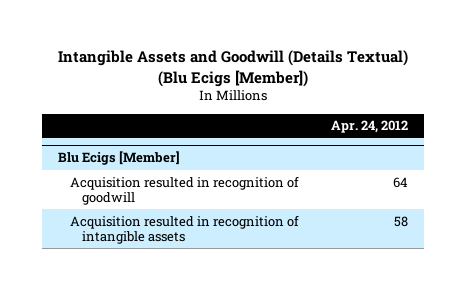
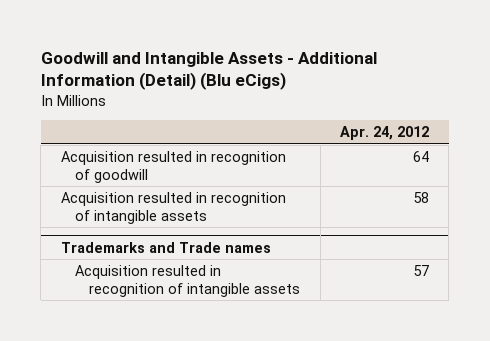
[57,50,408,87] Intangible Assets and Goodwill (Details Textual) (Blu Ecigs [Member]) -> [40,51,377,91] Goodwill and Intangible Assets - Additional Information (Detail) (Blu eCigs)
[57,151,180,166] Blu Ecigs [Member] -> none
none -> [60,241,271,253] Trademarks and Trade names
none -> [75,264,301,297] Acquisition resulted in recognition of intangible assets

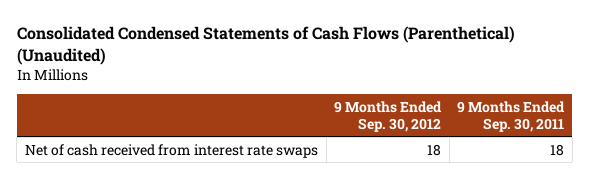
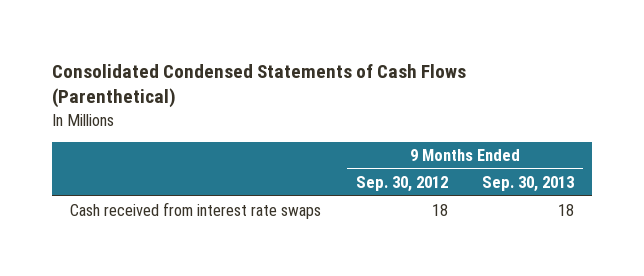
[16,25,515,65] Consolidated Condensed Statements of Cash Flows (Parenthetical) (Unaudited) -> [52,63,467,109] Consolidated Condensed Statements of Cash Flows (Parenthetical)
[457,100,566,132] 9 Months Ended Sep. 30, 2011 -> none
none -> [482,176,575,193] Sep. 30, 2013
[24,143,318,158] Net of cash received from interest rate swaps -> [69,202,321,220] Cash received from interest rate swaps

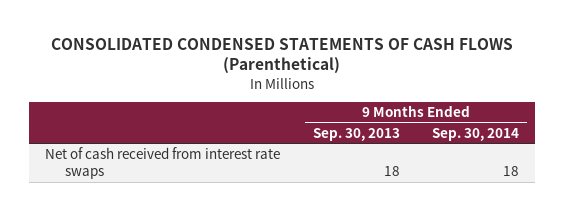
[52,63,467,109] Consolidated Condensed Statements of Cash Flows (Parenthetical) -> [51,37,514,75] CONSOLIDATED CONDENSED STATEMENTS OF CASH FLOWS (Parenthetical)
[355,176,448,193] Sep. 30, 2012 -> none
none -> [432,127,520,141] Sep. 30, 2014
[69,202,321,220] Cash received from interest rate swaps -> [45,147,281,180] Net of cash received from interest rate swaps

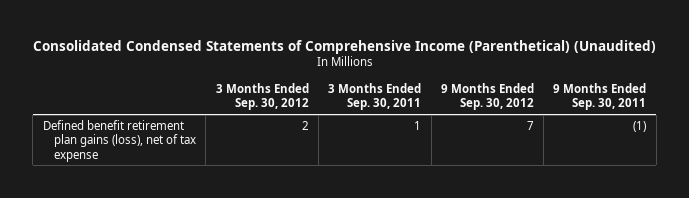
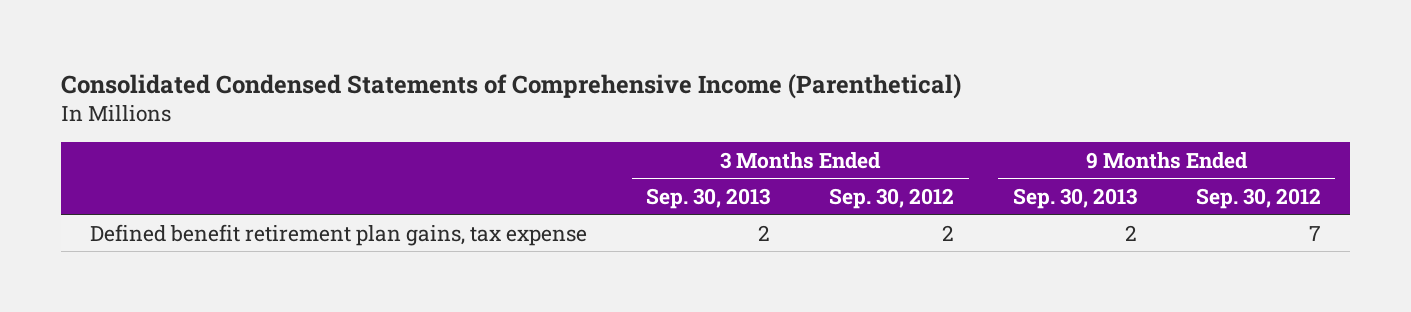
[32,39,656,54] Consolidated Condensed Statements of Comprehensive Income (Parenthetical) (Unaudited) -> [61,74,962,100] Consolidated Condensed Statements of Comprehensive Income (Parenthetical)
[328,83,422,111] 3 Months Ended Sep. 30, 2011 -> none
[553,83,647,111] 9 Months Ended Sep. 30, 2011 -> none
none -> [646,187,771,209] Sep. 30, 2013
none -> [1012,187,1137,209] Sep. 30, 2013
[42,120,197,162] Defined benefit retirement plan gains (loss), net of tax expense -> [90,223,588,246] Defined benefit retirement plan gains, tax expense

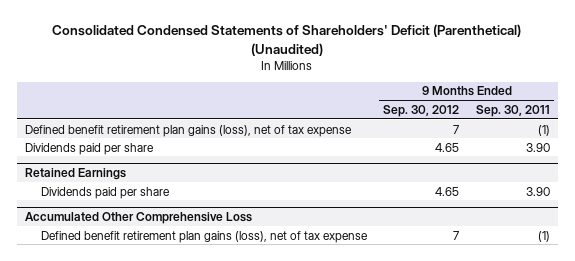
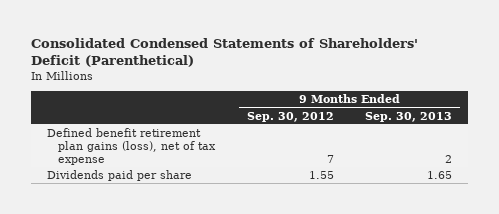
[52,24,522,56] Consolidated Condensed Statements of Shareholders' Deficit (Parenthetical) (Unaudited) -> [30,38,418,68] Consolidated Condensed Statements of Shareholders' Deficit (Parenthetical)
[475,104,550,117] Sep. 30, 2011 -> none
none -> [365,111,453,122] Sep. 30, 2013
[24,167,126,180] Retained Earnings -> none
[40,186,170,199] Dividends paid per share -> none
[24,211,252,224] Accumulated Other Comprehensive Loss -> none
[40,230,368,243] Defined benefit retirement plan gains (loss), net of tax expense -> none
[435,142,460,152] 4.65 -> [308,171,334,180] 1.55

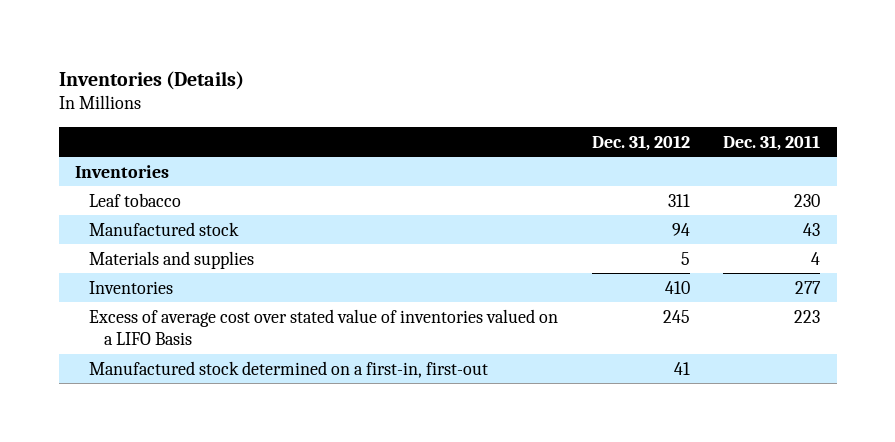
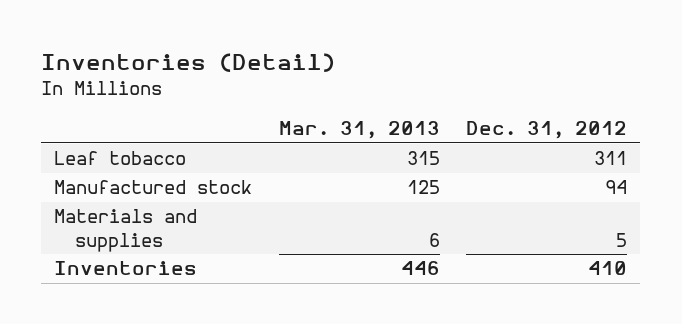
[58,70,244,90] Inventories (Details) -> [41,53,336,73] Inventories (Detail)
[723,134,821,151] Dec. 31, 2011 -> none
none -> [278,121,440,140] Mar. 31, 2013
[75,164,170,178] Inventories -> none
[89,308,559,346] Excess of average cost over stated value of inventories valued on a LIFO Basis -> none
[89,360,489,378] Manufactured stock determined on a first-in, first-out -> none

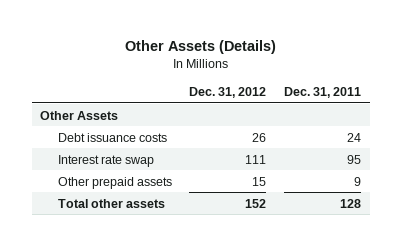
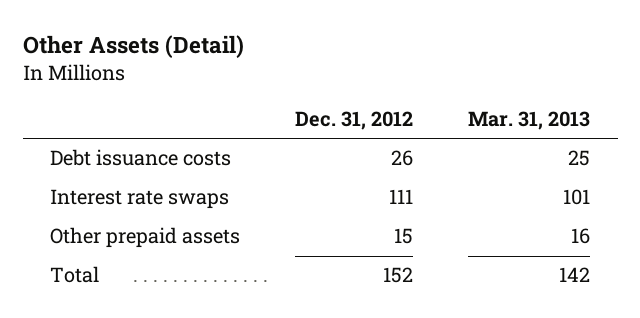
[124,40,276,55] Other Assets (Details) -> [22,35,244,59] Other Assets (Detail)
[283,87,361,99] Dec. 31, 2011 -> none
none -> [468,111,591,131] Mar. 31, 2013
[40,110,119,120] Other Assets -> none
[57,154,154,167] Interest rate swap -> [50,189,230,210] Interest rate swaps
[57,198,165,208] Total other assets -> [50,266,100,284] Total

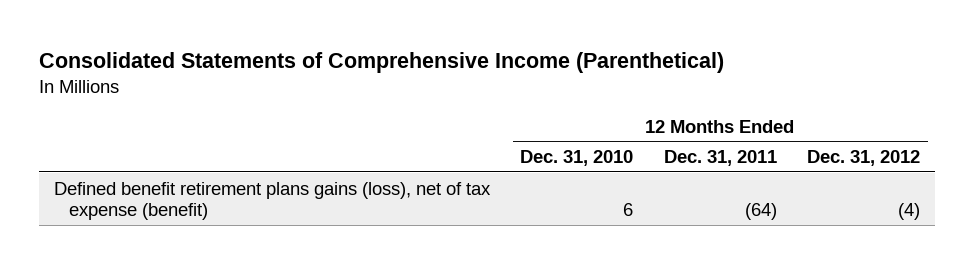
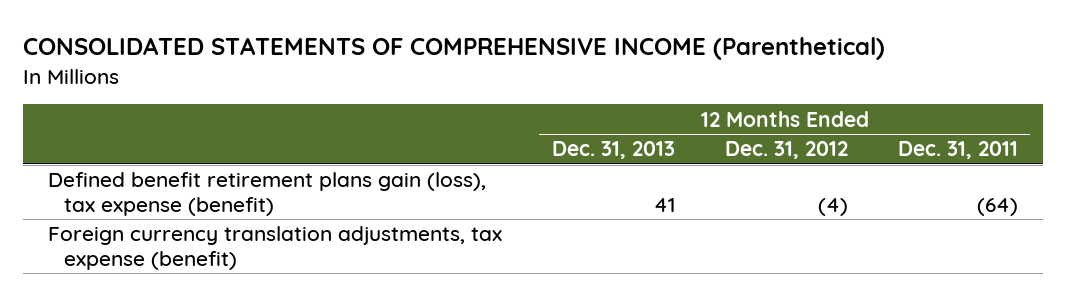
[38,51,724,73] Consolidated Statements of Comprehensive Income (Parenthetical) -> [22,37,885,61] CONSOLIDATED STATEMENTS OF COMPREHENSIVE INCOME (Parenthetical)
[520,150,634,167] Dec. 31, 2010 -> none
none -> [551,141,675,160] Dec. 31, 2013
[53,181,491,221] Defined benefit retirement plans gains (loss), net of tax expense (benefit) -> [47,172,486,216] Defined benefit retirement plans gain (loss), tax expense (benefit)
none -> [47,226,502,270] Foreign currency translation adjustments, tax expense (benefit)

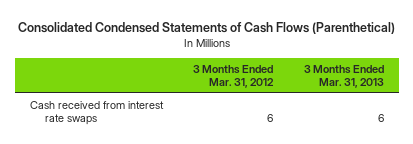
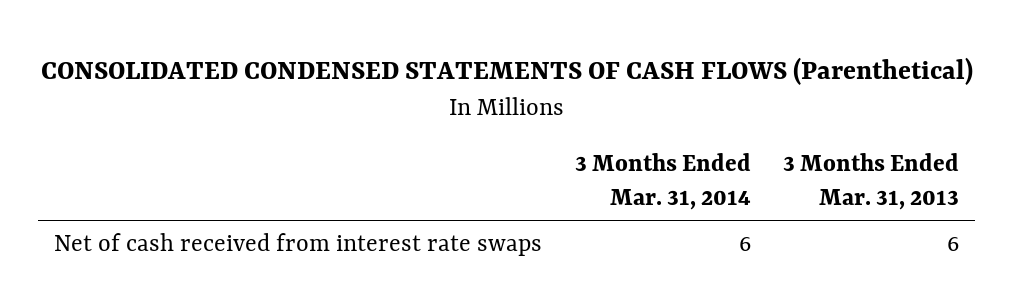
[17,21,395,34] Consolidated Condensed Statements of Cash Flows (Parenthetical) -> [40,57,973,86] CONSOLIDATED CONDENSED STATEMENTS OF CASH FLOWS (Parenthetical)
[193,64,275,89] 3 Months Ended Mar. 31, 2012 -> none
none -> [574,153,751,210] 3 Months Ended Mar. 31, 2014
[29,100,164,126] Cash received from interest rate swaps -> [54,233,543,257] Net of cash received from interest rate swaps

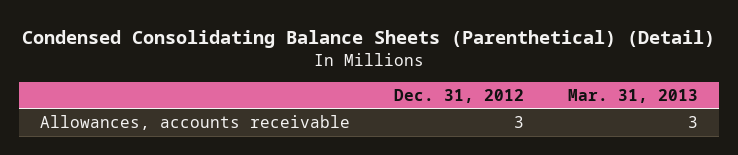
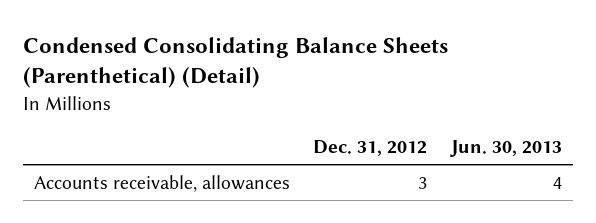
[567,88,698,103] Mar. 31, 2013 -> none
none -> [449,139,562,157] Jun. 30, 2013
[40,115,351,131] Allowances, accounts receivable -> [34,174,291,192] Accounts receivable, allowances

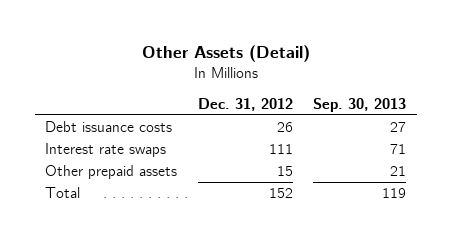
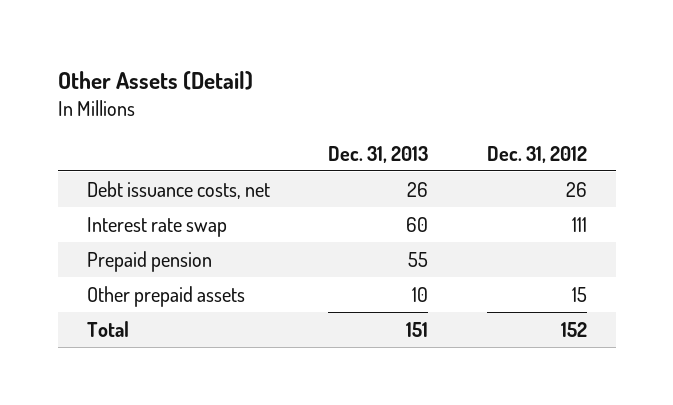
[313,97,407,112] Sep. 30, 2013 -> none
none -> [328,145,429,163] Dec. 31, 2013
[45,120,173,132] Debt issuance costs -> [86,180,270,199] Debt issuance costs, net
[45,142,167,157] Interest rate swaps -> [86,216,227,237] Interest rate swap
none -> [86,250,212,272] Prepaid pension

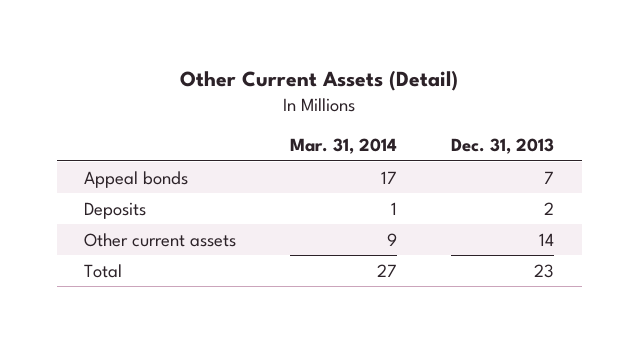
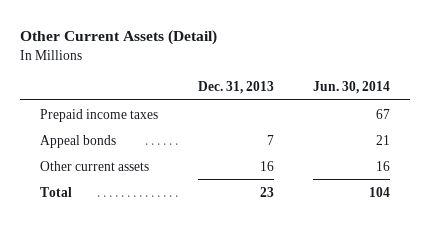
[290,138,398,155] Mar. 31, 2014 -> none
none -> [313,80,391,94] Jun. 30, 2014
none -> [40,108,159,122] Prepaid income taxes
[83,201,146,219] Deposits -> none
[539,232,555,246] 14 -> [259,160,274,171] 16

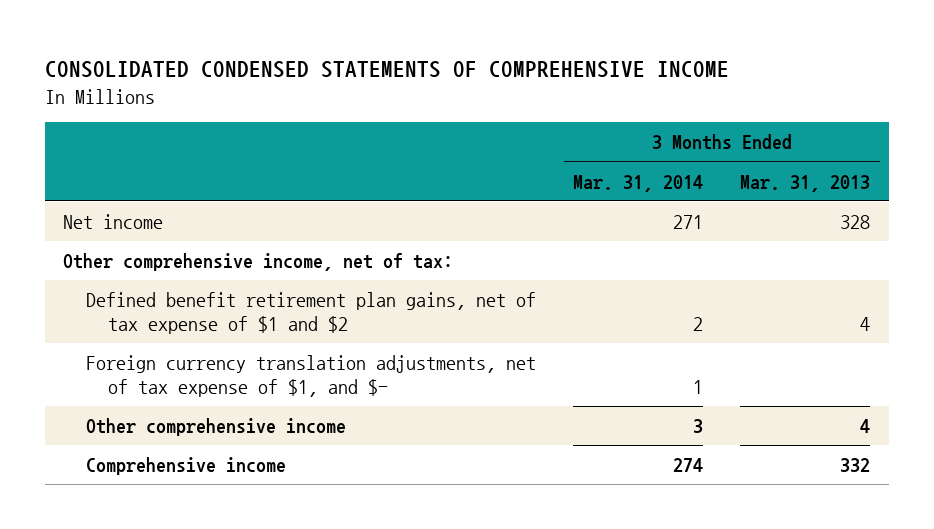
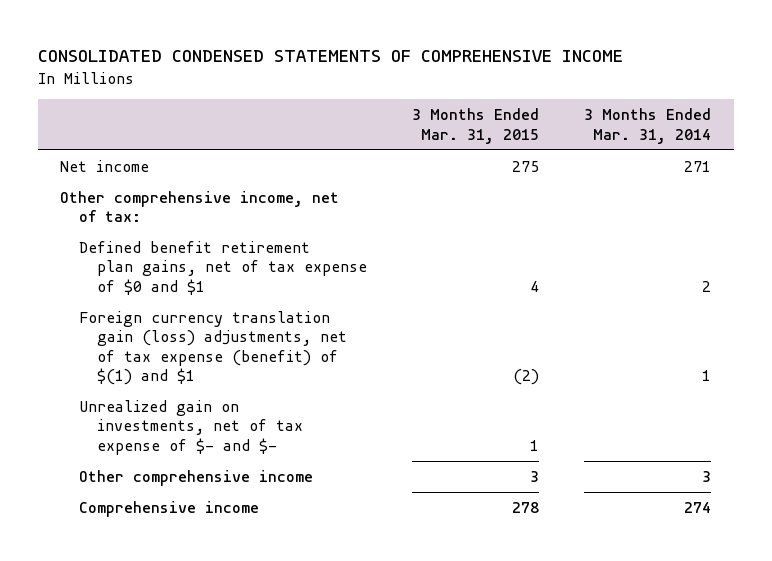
[740,174,871,192] Mar. 31, 2013 -> none
none -> [411,108,539,144] 3 Months Ended Mar. 31, 2015
[85,291,536,334] Defined benefit retirement plan gains, net of tax expense of $1 and $2 -> [78,240,367,295] Defined benefit retirement plan gains, net of tax expense of $0 and $1
[85,354,536,397] Foreign currency translation adjustments, net of tax expense of $1, and $- -> [78,310,347,386] Foreign currency translation gain (loss) adjustments, net of tax expense (benefit) of $(1) and $1
none -> [78,399,303,455] Unrealized gain on investments, net of tax expense of $- and $-

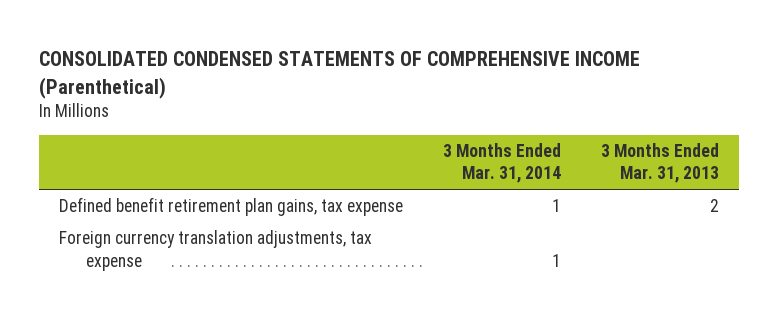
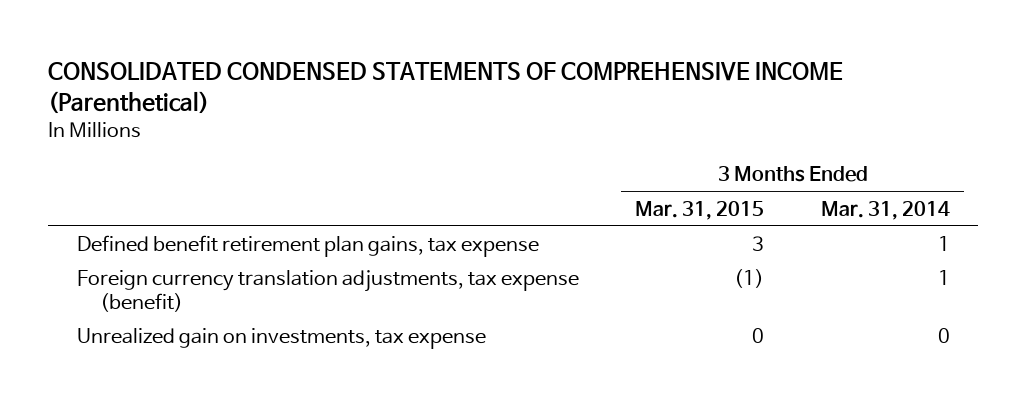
[600,143,719,184] 3 Months Ended Mar. 31, 2013 -> none
none -> [635,200,765,220] Mar. 31, 2015
[58,230,372,271] Foreign currency translation adjustments, tax expense -> [76,270,579,313] Foreign currency translation adjustments, tax expense (benefit)
none -> [76,328,486,350] Unrealized gain on investments, tax expense

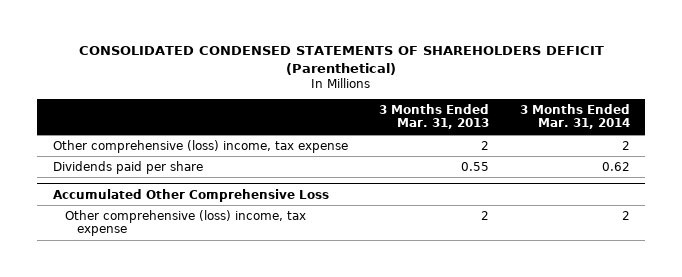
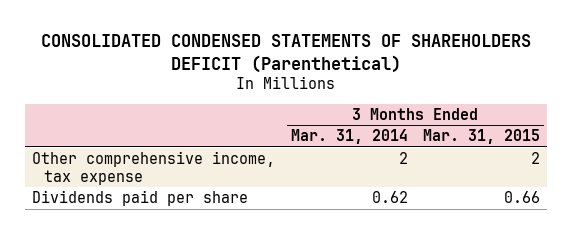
[378,104,489,130] 3 Months Ended Mar. 31, 2013 -> none
none -> [422,129,540,145] Mar. 31, 2015
[52,139,348,153] Other comprehensive (loss) income, tax expense -> [32,151,276,185] Other comprehensive income, tax expense
[52,188,329,202] Accumulated Other Comprehensive Loss -> none
[64,209,306,237] Other comprehensive (loss) income, tax expense -> none

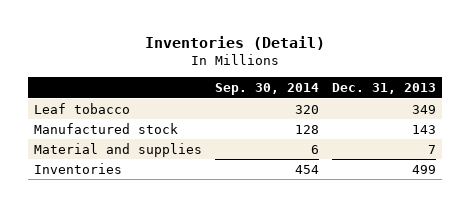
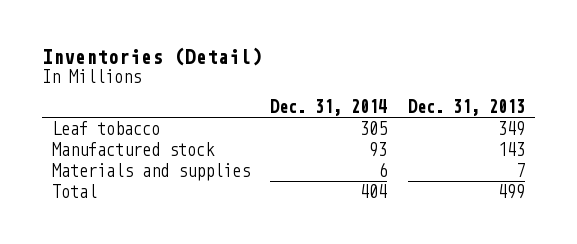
[215,83,320,96] Sep. 30, 2014 -> none
none -> [270,99,388,117] Dec. 31, 2014
[34,142,203,157] Material and supplies -> [52,162,251,181] Materials and supplies
[34,162,123,174] Inventories -> [52,183,98,198] Total

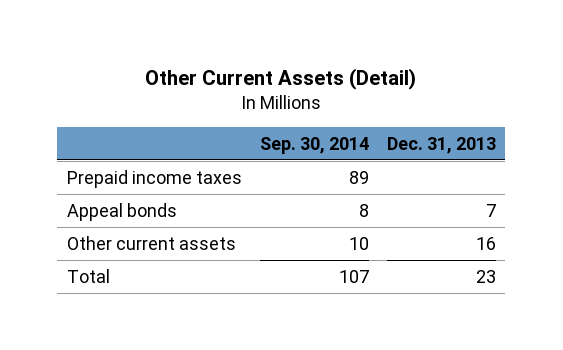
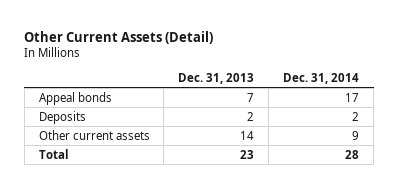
[259,137,369,155] Sep. 30, 2014 -> none
none -> [283,72,360,84] Dec. 31, 2014
[66,169,242,188] Prepaid income taxes -> none
none -> [38,110,86,124] Deposits
[476,236,497,250] 16 -> [240,130,255,140] 14

